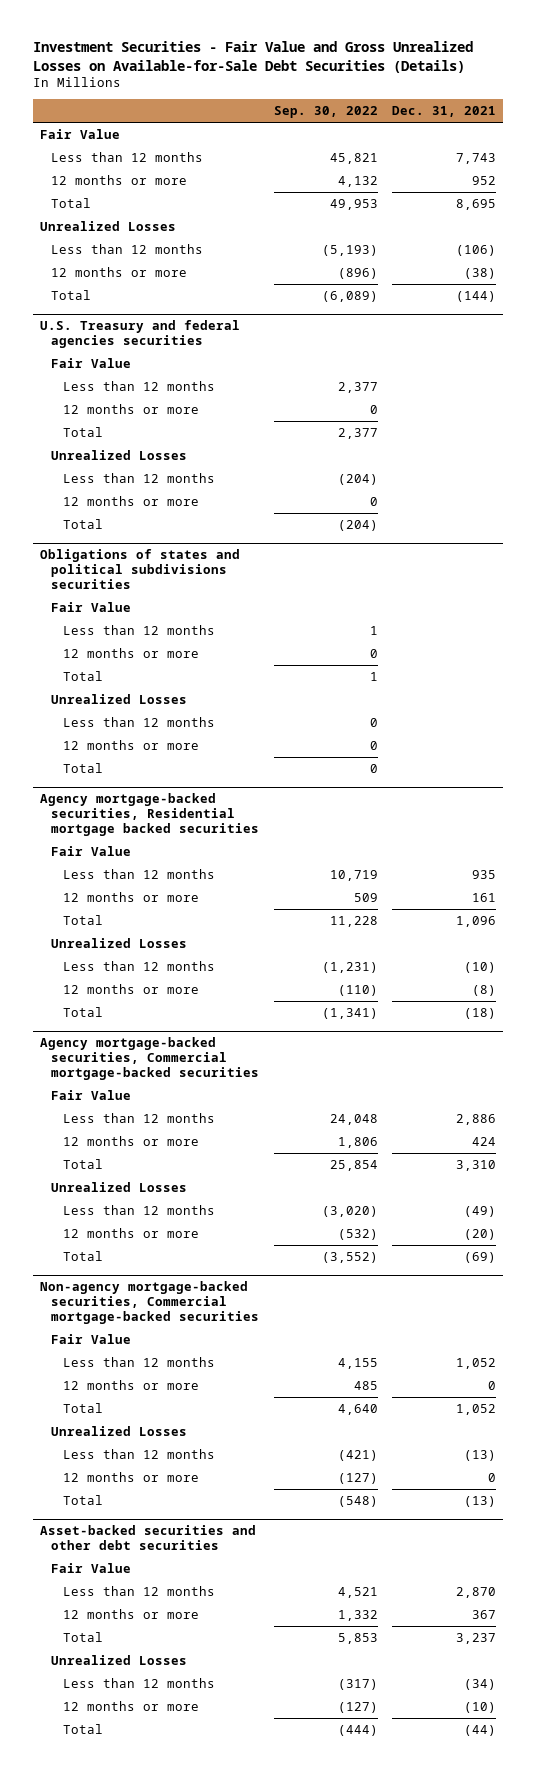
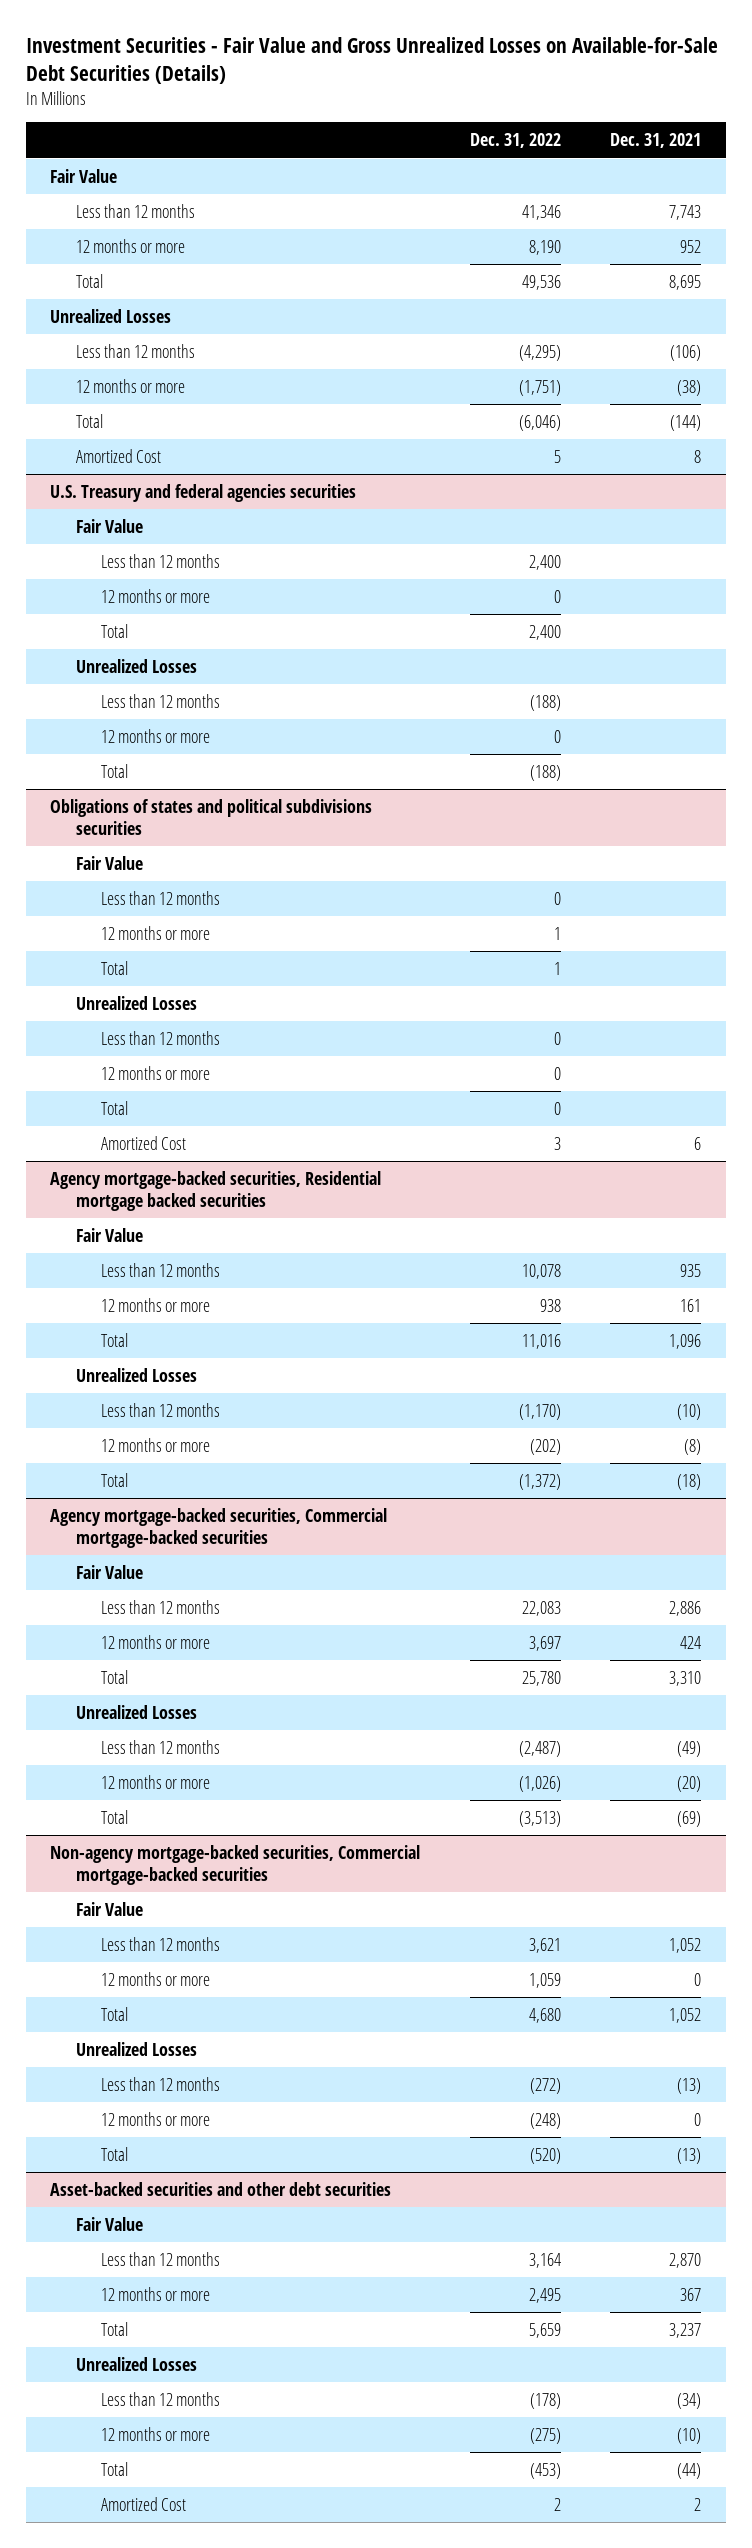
[273,106,378,119] Sep. 30, 2022 -> none
none -> [469,133,561,149] Dec. 31, 2022
none -> [75,448,161,463] Amortized Cost
none -> [100,1135,186,1150] Amortized Cost
none -> [100,2496,186,2511] Amortized Cost

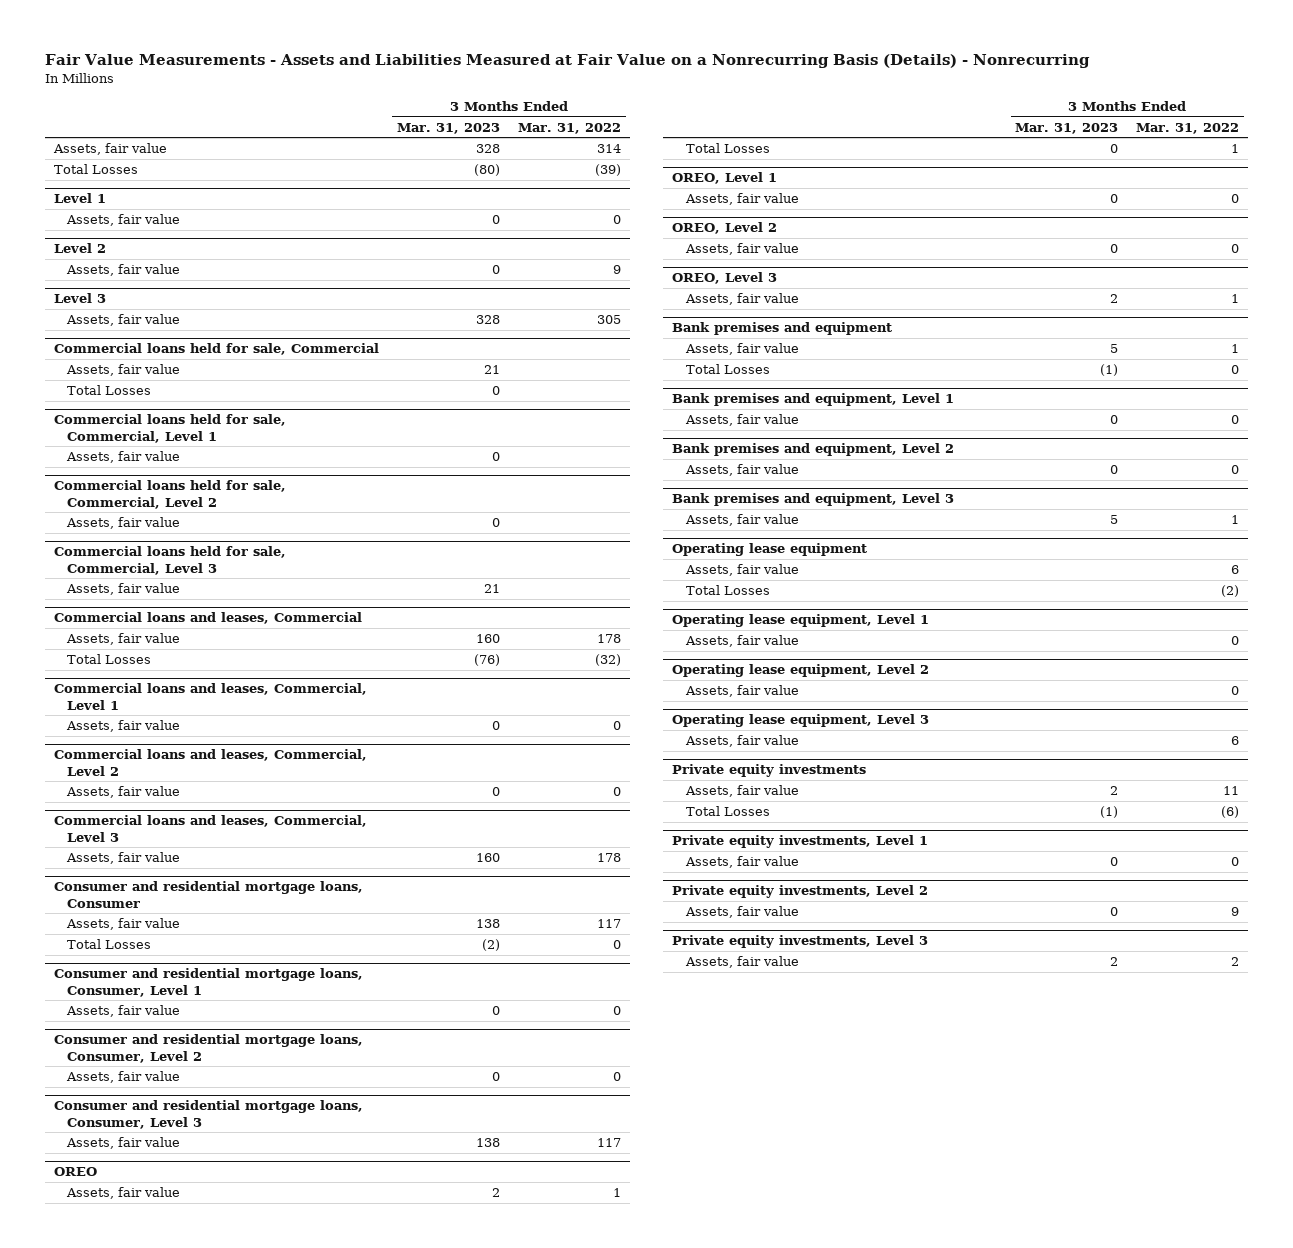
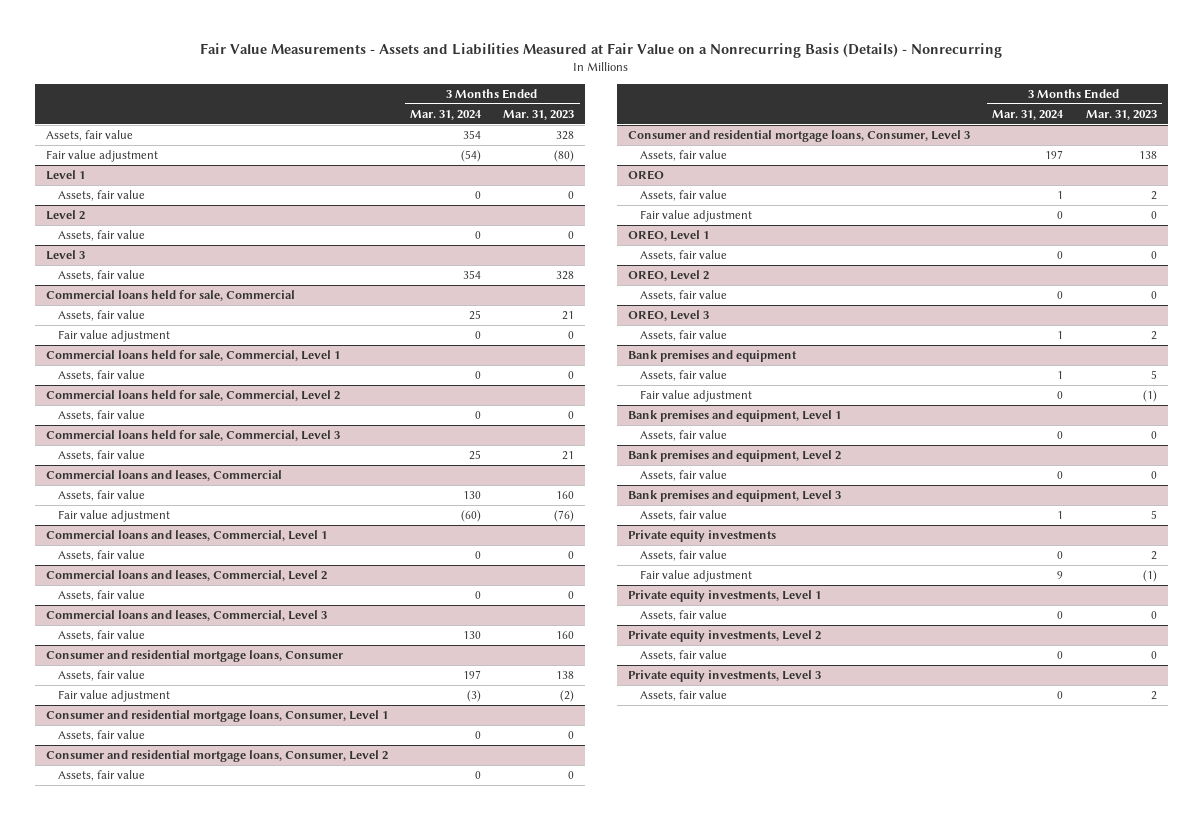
[518,122,622,134] Mar. 31, 2022 -> none
none -> [410,109,483,120] Mar. 31, 2024
[53,164,138,175] Total Losses -> [45,150,158,163] Fair value adjustment
[67,385,152,396] Total Losses -> [57,330,170,343] Fair value adjustment
[67,654,152,665] Total Losses -> [57,510,170,523] Fair value adjustment
[67,939,152,950] Total Losses -> [57,690,170,703] Fair value adjustment
[685,143,770,154] Total Losses -> [639,210,752,223] Fair value adjustment
[685,364,770,375] Total Losses -> [639,390,752,403] Fair value adjustment
[672,543,868,557] Operating lease equipment -> none
[684,564,799,577] Assets, fair value -> none
[685,585,770,596] Total Losses -> none
[672,614,930,628] Operating lease equipment, Level 1 -> none
[684,635,799,648] Assets, fair value -> none
[672,664,930,678] Operating lease equipment, Level 2 -> none
[684,685,799,698] Assets, fair value -> none
[672,714,930,728] Operating lease equipment, Level 3 -> none
[684,735,799,748] Assets, fair value -> none
[685,806,770,817] Total Losses -> [639,570,752,583] Fair value adjustment

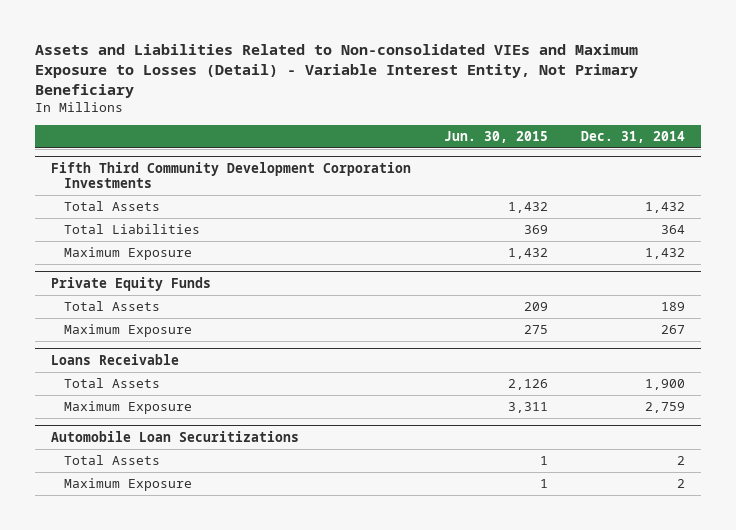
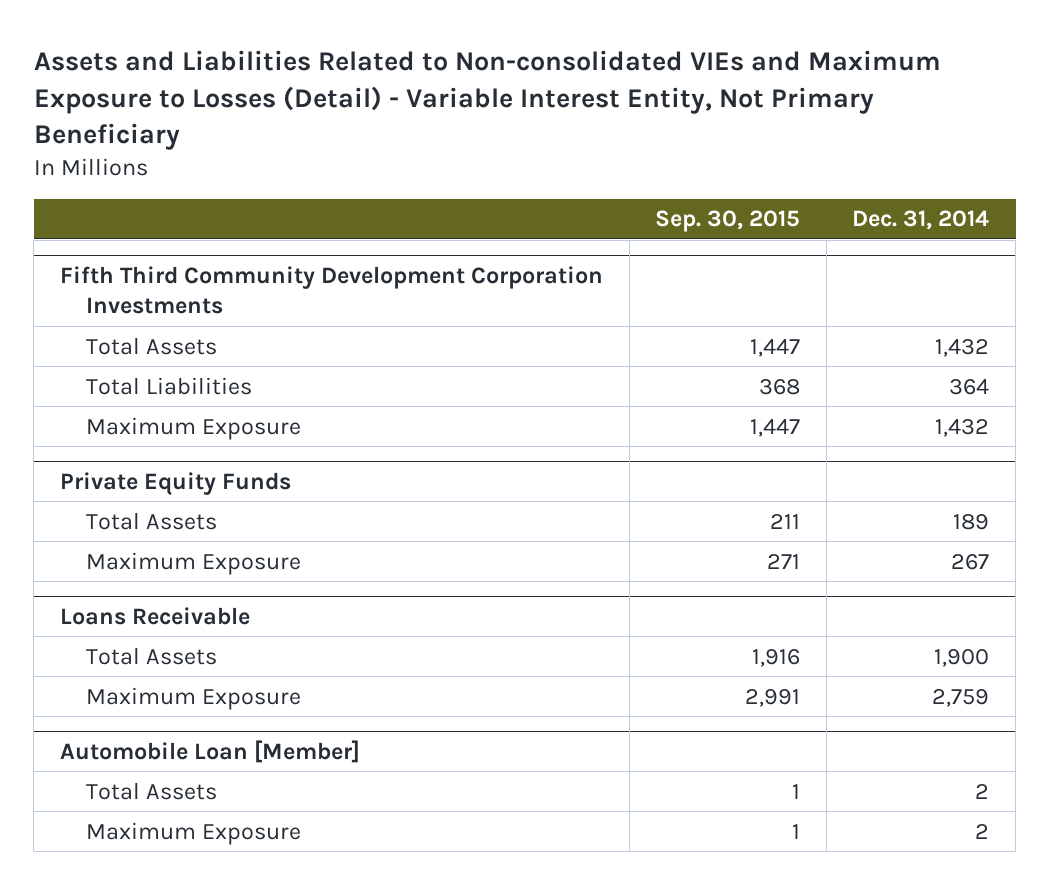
[443,131,548,144] Jun. 30, 2015 -> none
none -> [655,210,801,233] Sep. 30, 2015
[51,430,300,442] Automobile Loan Securitizations -> [59,739,360,763] Automobile Loan [Member]

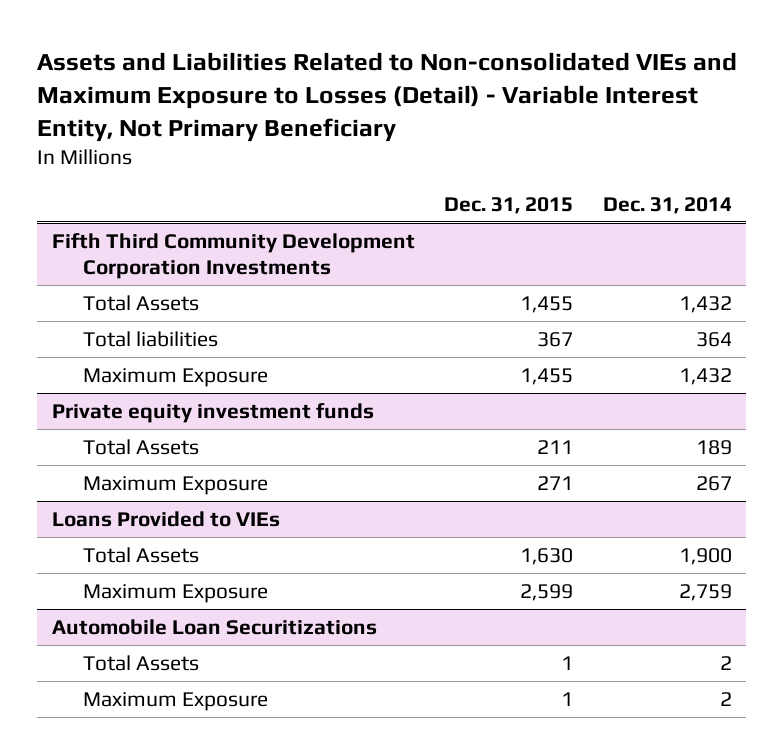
[655,210,801,233] Sep. 30, 2015 -> none
none -> [444,196,574,214] Dec. 31, 2015
[86,376,253,395] Total Liabilities -> [82,331,218,348] Total liabilities
[59,471,291,495] Private Equity Funds -> [52,403,375,424] Private equity investment funds
[59,606,250,625] Loans Receivable -> [52,511,281,528] Loans Provided to VIEs
[59,739,360,763] Automobile Loan [Member] -> [52,619,378,636] Automobile Loan Securitizations

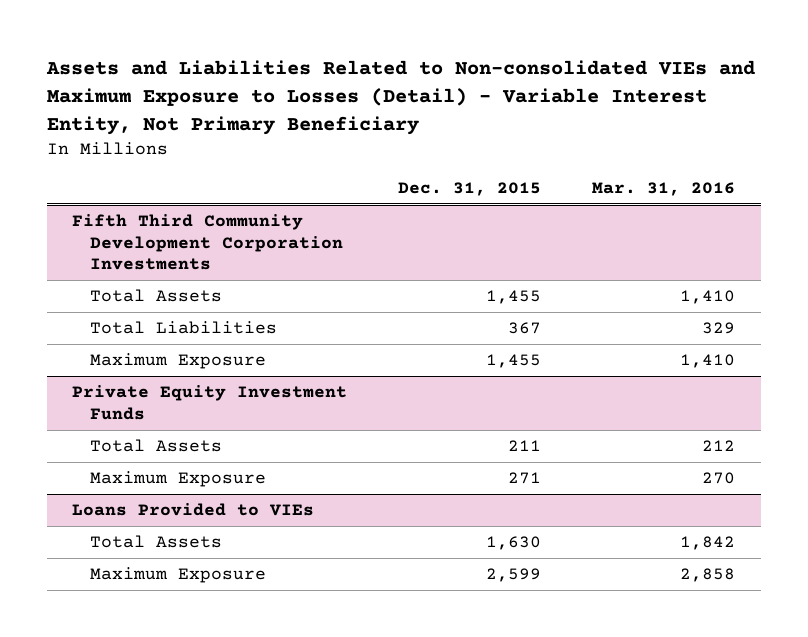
[602,196,732,214] Dec. 31, 2014 -> none
none -> [592,182,736,197] Mar. 31, 2016
[82,331,218,348] Total liabilities -> [90,321,278,335] Total Liabilities
[52,403,375,424] Private equity investment funds -> [72,385,348,420] Private Equity Investment Funds
[52,619,378,636] Automobile Loan Securitizations -> none
[82,655,199,672] Total Assets -> none
[82,692,268,712] Maximum Exposure -> none

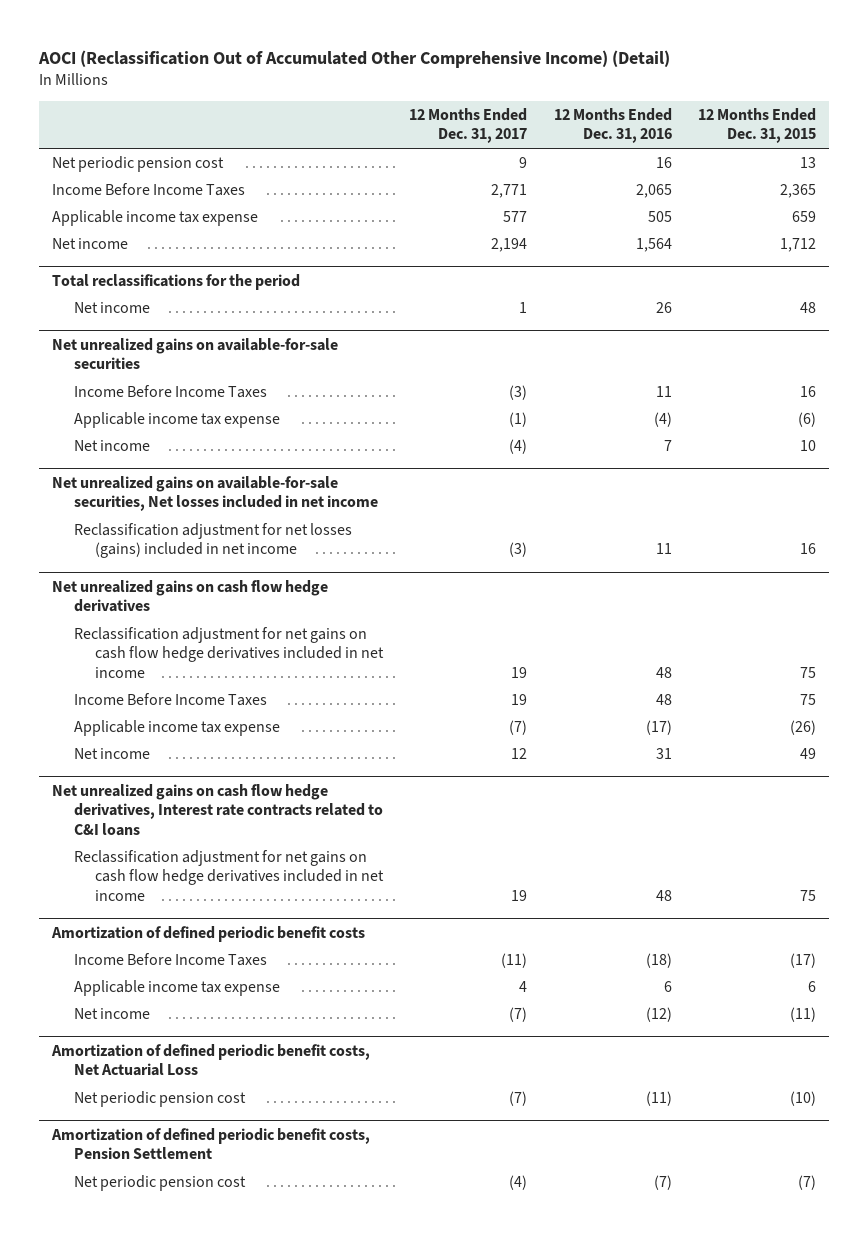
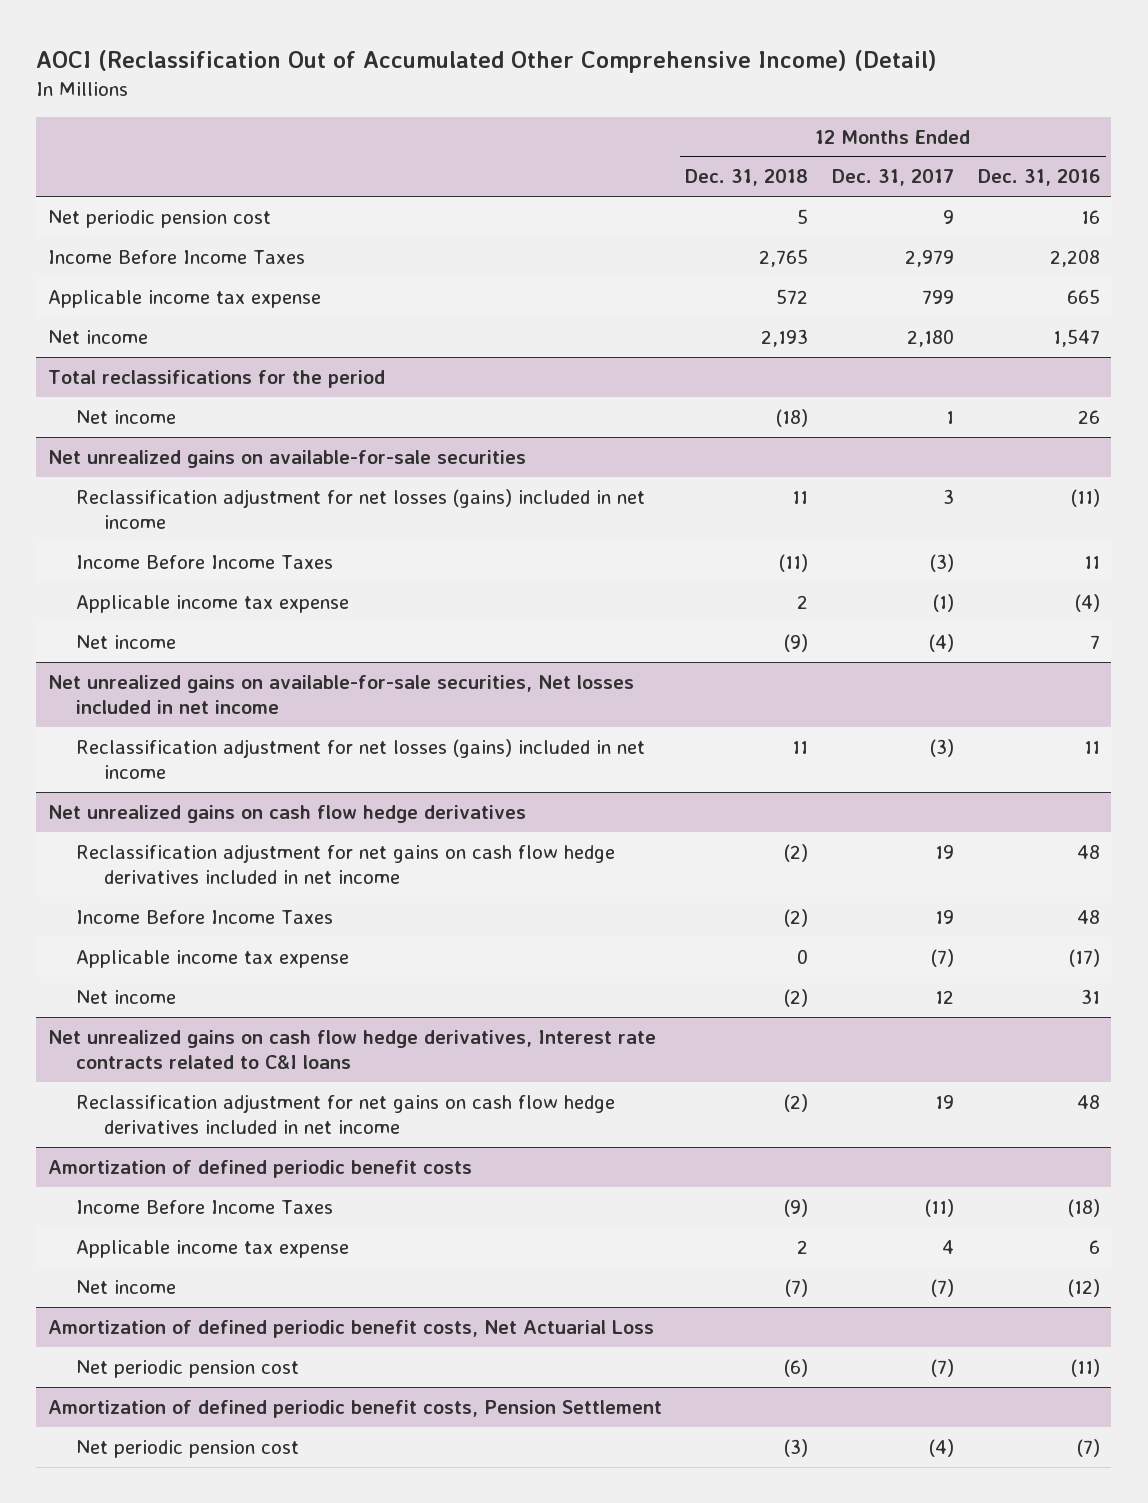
[697,107,816,144] 12 Months Ended Dec. 31, 2015 -> none
none -> [685,169,809,187] Dec. 31, 2018
[491,183,528,198] 2,771 -> [905,249,955,267] 2,979
[635,183,672,198] 2,065 -> [1049,248,1100,267] 2,208
[503,210,528,222] 577 -> [922,289,955,304] 799
[647,210,672,222] 505 -> [1066,288,1100,304] 665
[491,237,528,252] 2,194 -> [907,328,955,347] 2,180
[635,237,672,252] 1,564 -> [1052,328,1100,347] 1,547
none -> [76,488,646,529] Reclassification adjustment for net losses (gains) included in net income

